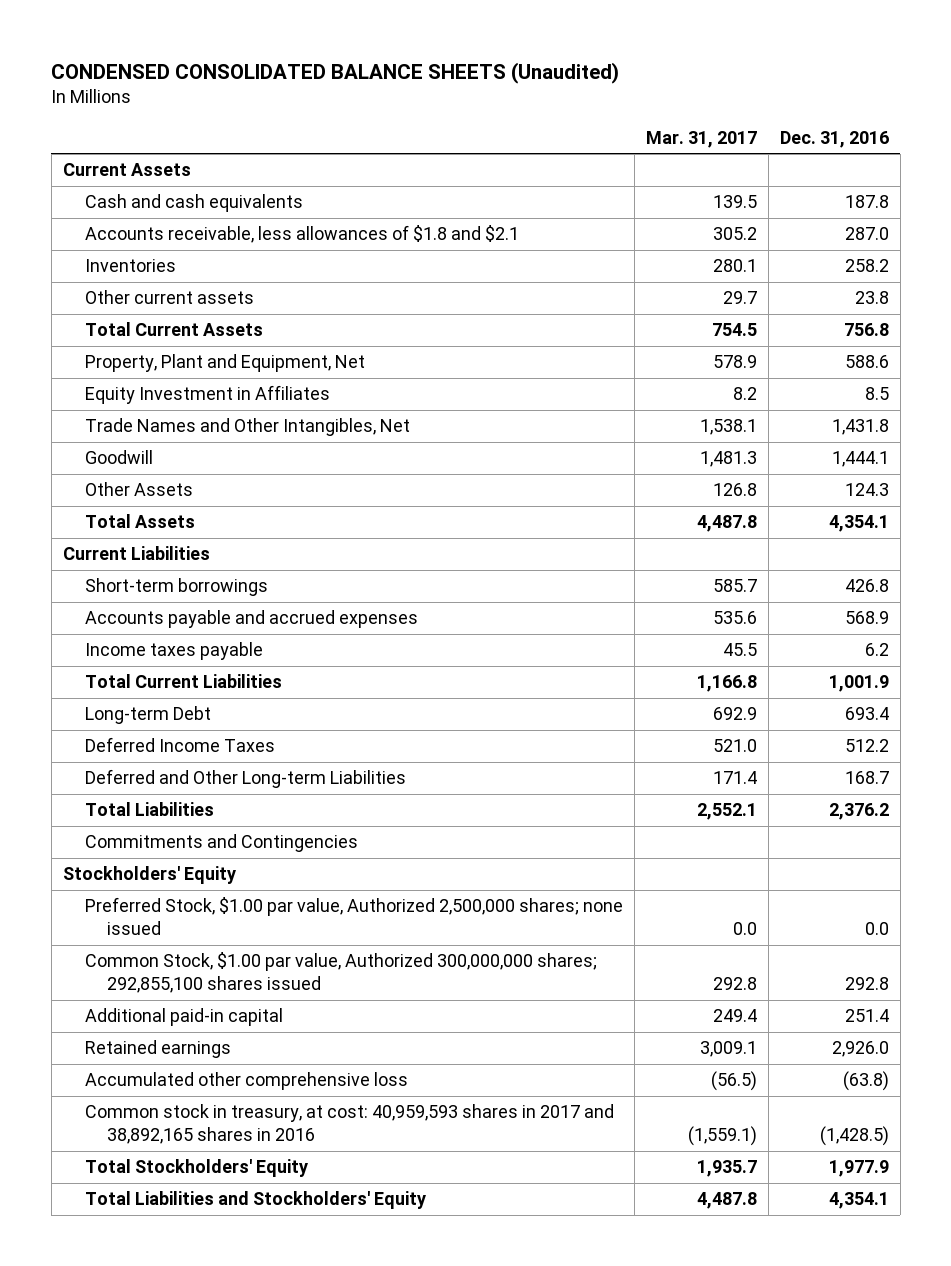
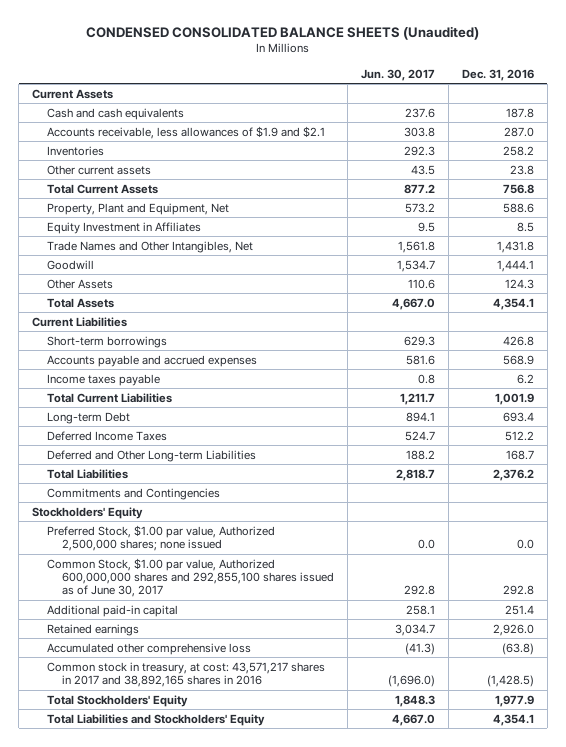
[645,130,757,148] Mar. 31, 2017 -> none
none -> [360,68,435,81] Jun. 30, 2017
[84,225,519,244] Accounts receivable, less allowances of $1.8 and $2.1 -> [46,125,325,139] Accounts receivable, less allowances of $1.9 and $2.1
[84,952,597,994] Common Stock, $1.00 par value, Authorized 300,000,000 shares; 292,855,100 shares issued -> [46,557,334,598] Common Stock, $1.00 par value, Authorized 600,000,000 shares and 292,855,100 shares issued as of June 30, 2017
[84,1104,614,1145] Common stock in treasury, at cost: 40,959,593 shares in 2017 and 38,892,165 shares in 2016 -> [46,661,325,688] Common stock in treasury, at cost: 43,571,217 shares in 2017 and 38,892,165 shares in 2016

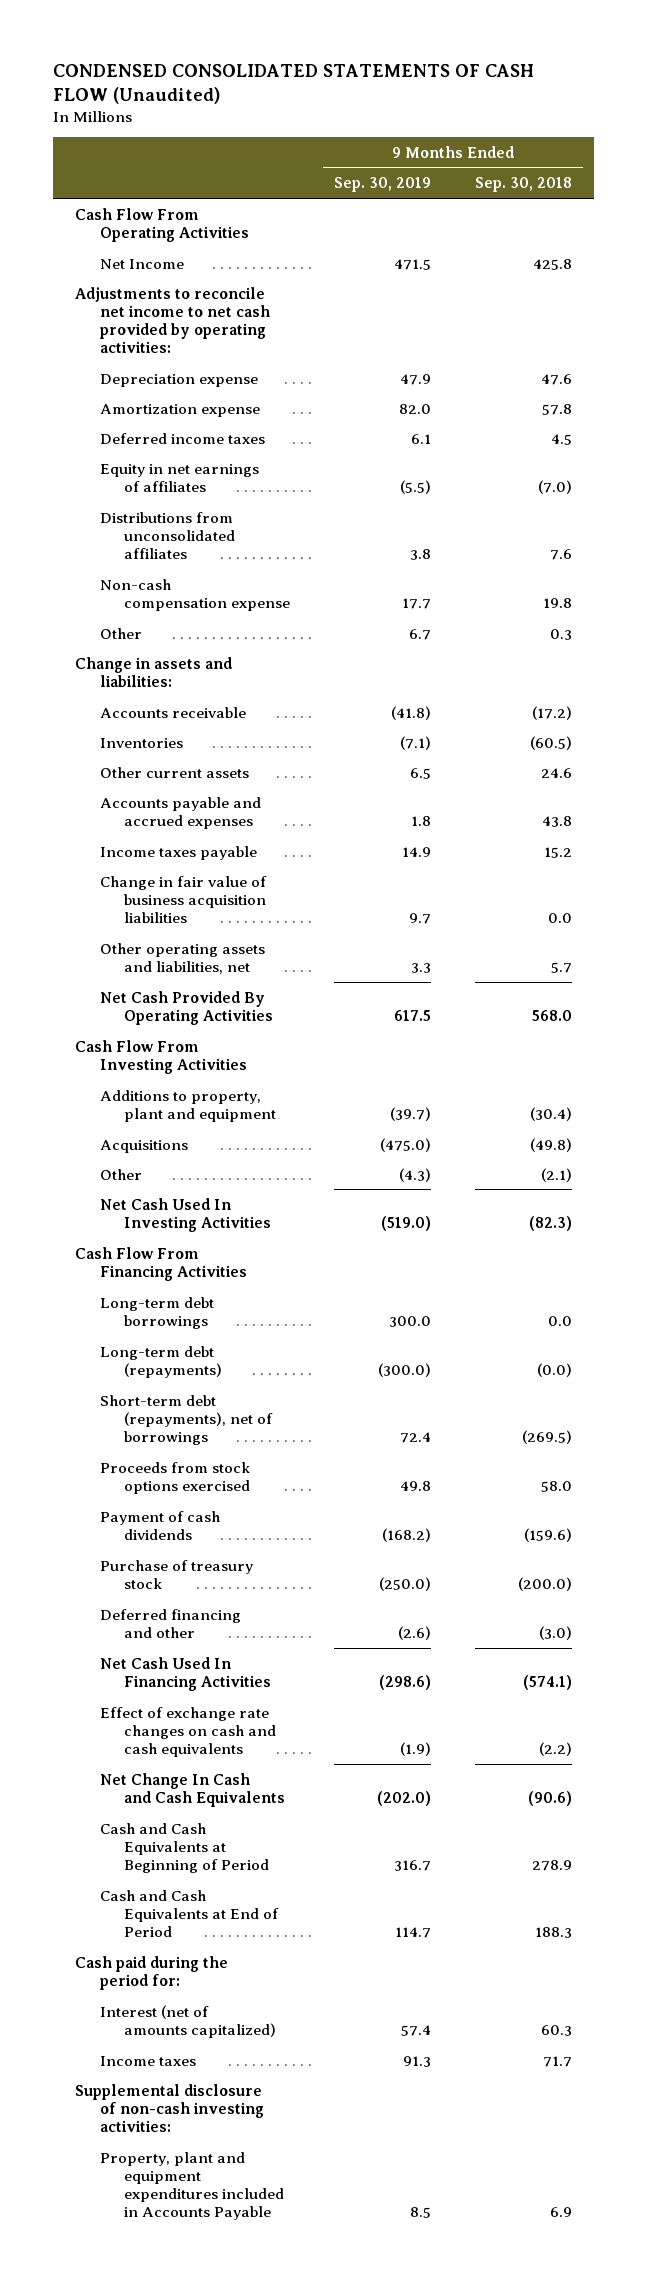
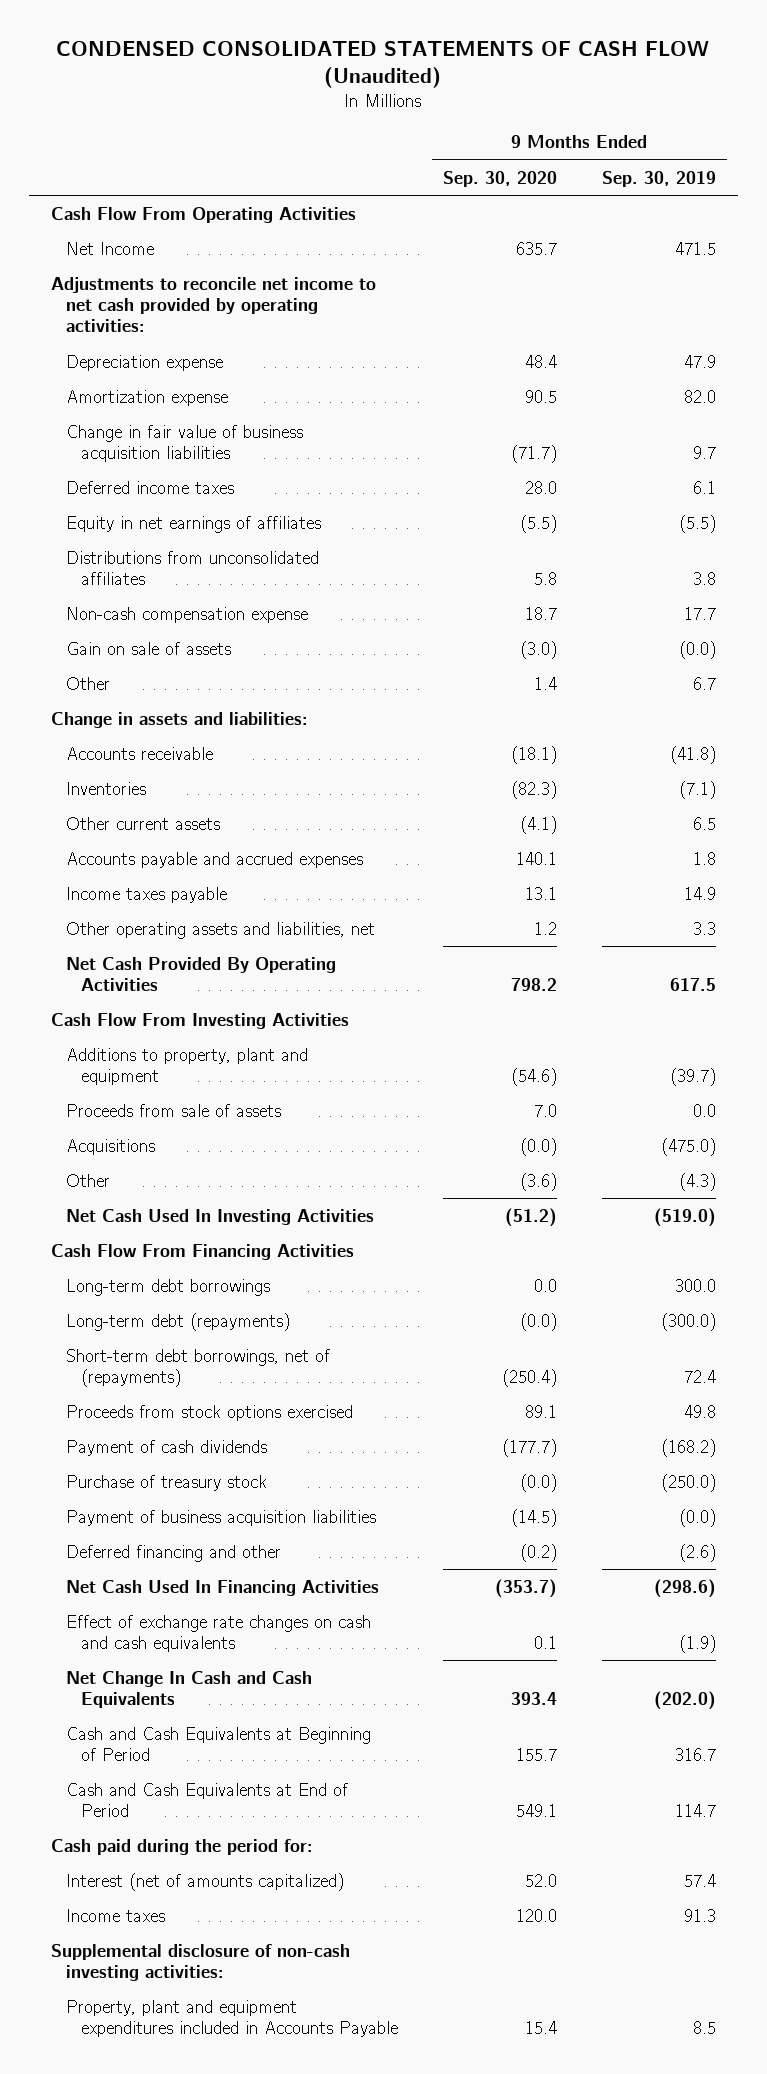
[474,177,572,193] Sep. 30, 2018 -> none
none -> [443,170,558,187] Sep. 30, 2020
[99,875,267,923] Change in fair value of business acquisition liabilities -> [66,424,304,462] Change in fair value of business acquisition liabilities
none -> [66,641,232,655] Gain on sale of assets
none -> [66,1103,282,1117] Proceeds from sale of assets
[99,1394,274,1445] Short-term debt (repayments), net of borrowings -> [66,1348,331,1387] Short-term debt borrowings, net of (repayments)
none -> [66,1509,377,1526] Payment of business acquisition liabilities

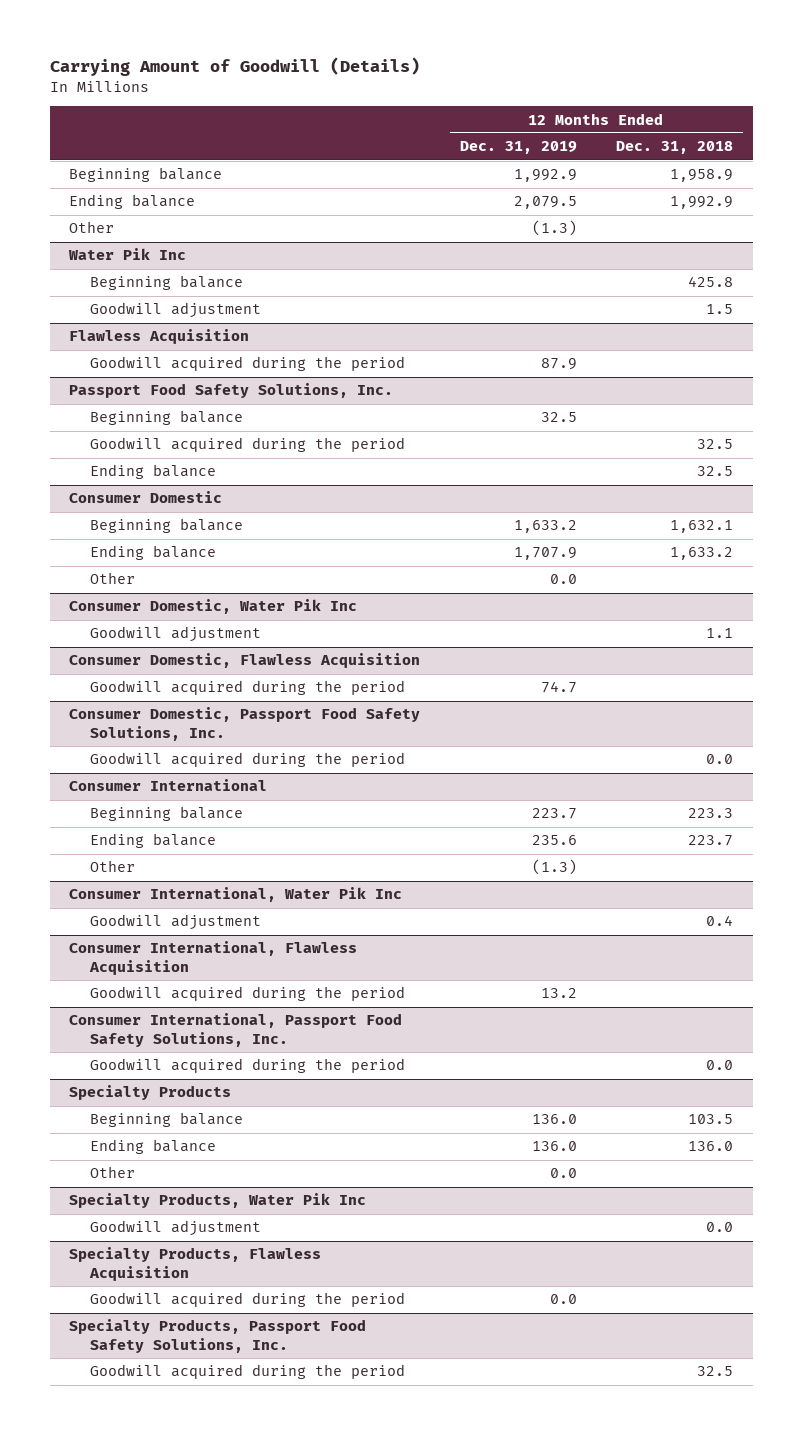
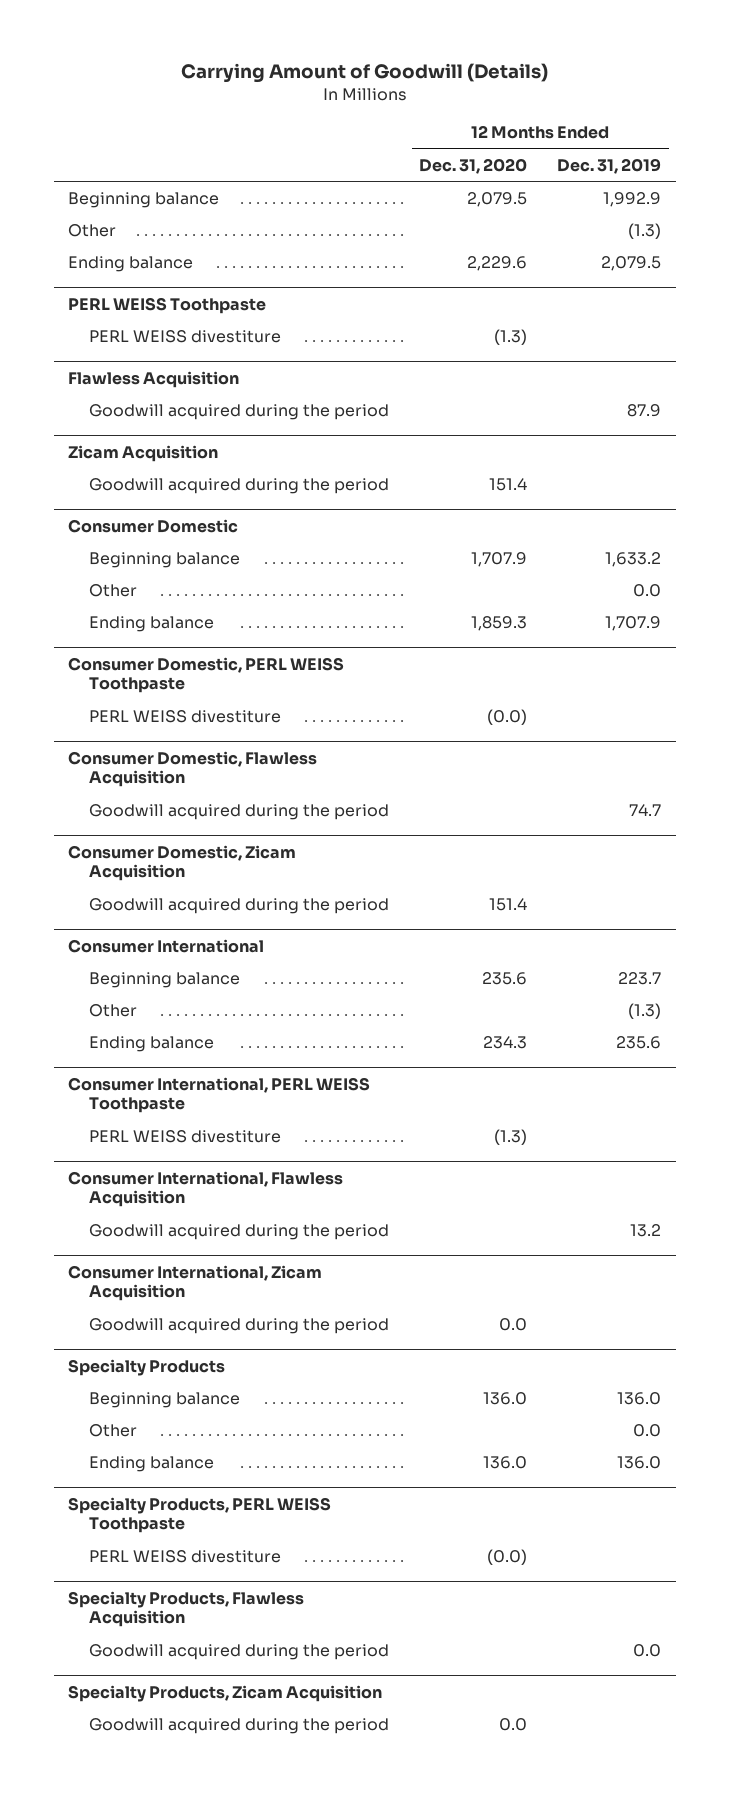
[615,141,733,155] Dec. 31, 2018 -> none
none -> [419,157,528,174] Dec. 31, 2020
[68,248,187,261] Water Pik Inc -> none
[89,275,243,291] Beginning balance -> none
[89,302,261,319] Goodwill adjustment -> none
[69,194,196,210] Ending balance -> [68,256,194,273] Ending balance
none -> [68,296,267,314] PERL WEISS Toothpaste
none -> [89,330,282,344] PERL WEISS divestiture
[69,383,394,399] Passport Food Safety Solutions, Inc. -> none
[89,410,243,426] Beginning balance -> none
none -> [68,444,219,462] Zicam Acquisition
[89,464,216,480] Ending balance -> none
[69,599,358,615] Consumer Domestic, Water Pik Inc -> none
[89,626,261,643] Goodwill adjustment -> none
[89,545,216,561] Ending balance -> [89,616,215,633] Ending balance
none -> [68,656,345,694] Consumer Domestic, PERL WEISS Toothpaste
none -> [89,710,282,724] PERL WEISS divestiture
[69,707,421,741] Consumer Domestic, Passport Food Safety Solutions, Inc. -> none
none -> [68,844,297,882] Consumer Domestic, Zicam Acquisition
[69,887,403,903] Consumer International, Water Pik Inc -> none
[89,914,261,931] Goodwill adjustment -> none
[89,833,216,849] Ending balance -> [89,1036,215,1053] Ending balance
none -> [68,1076,371,1114] Consumer International, PERL WEISS Toothpaste
none -> [89,1130,282,1144] PERL WEISS divestiture
[69,1013,403,1047] Consumer International, Passport Food Safety Solutions, Inc. -> none
none -> [68,1264,323,1302] Consumer International, Zicam Acquisition
[69,1193,367,1209] Specialty Products, Water Pik Inc -> none
[89,1220,261,1237] Goodwill adjustment -> none
[89,1139,216,1155] Ending balance -> [89,1456,215,1473] Ending balance
none -> [68,1496,332,1534] Specialty Products, PERL WEISS Toothpaste
none -> [89,1550,282,1564] PERL WEISS divestiture
[69,1319,367,1353] Specialty Products, Passport Food Safety Solutions, Inc. -> none
none -> [68,1684,383,1702] Specialty Products, Zicam Acquisition

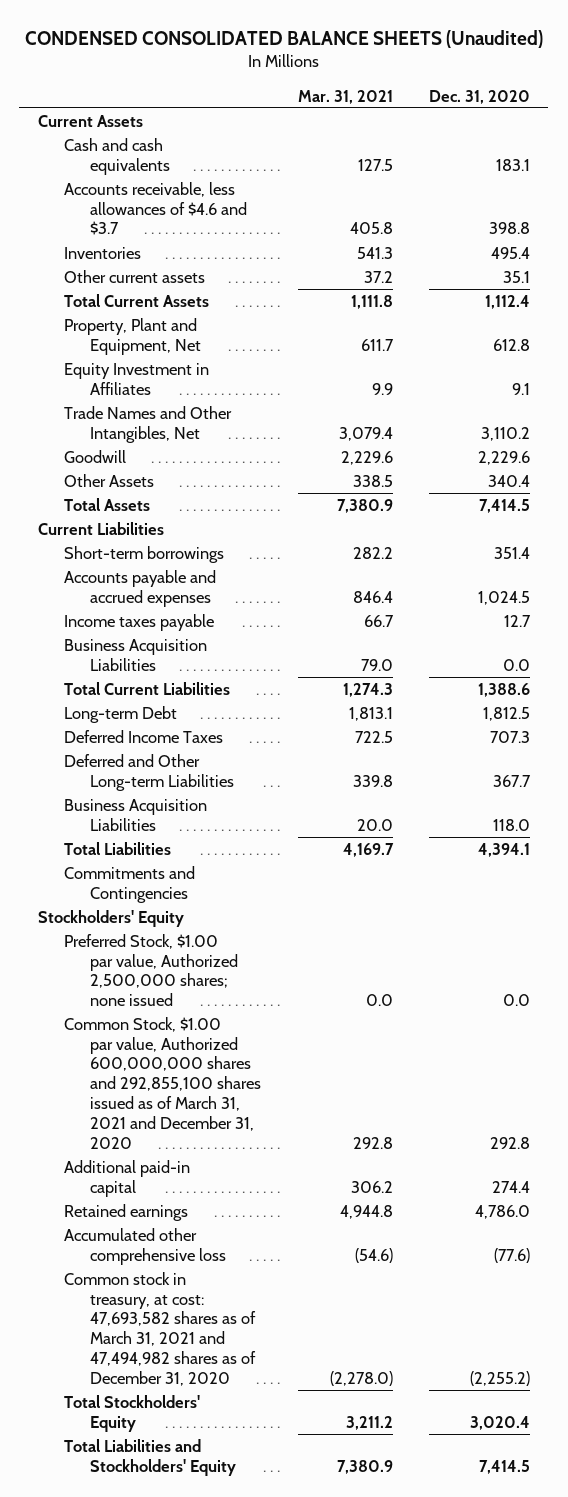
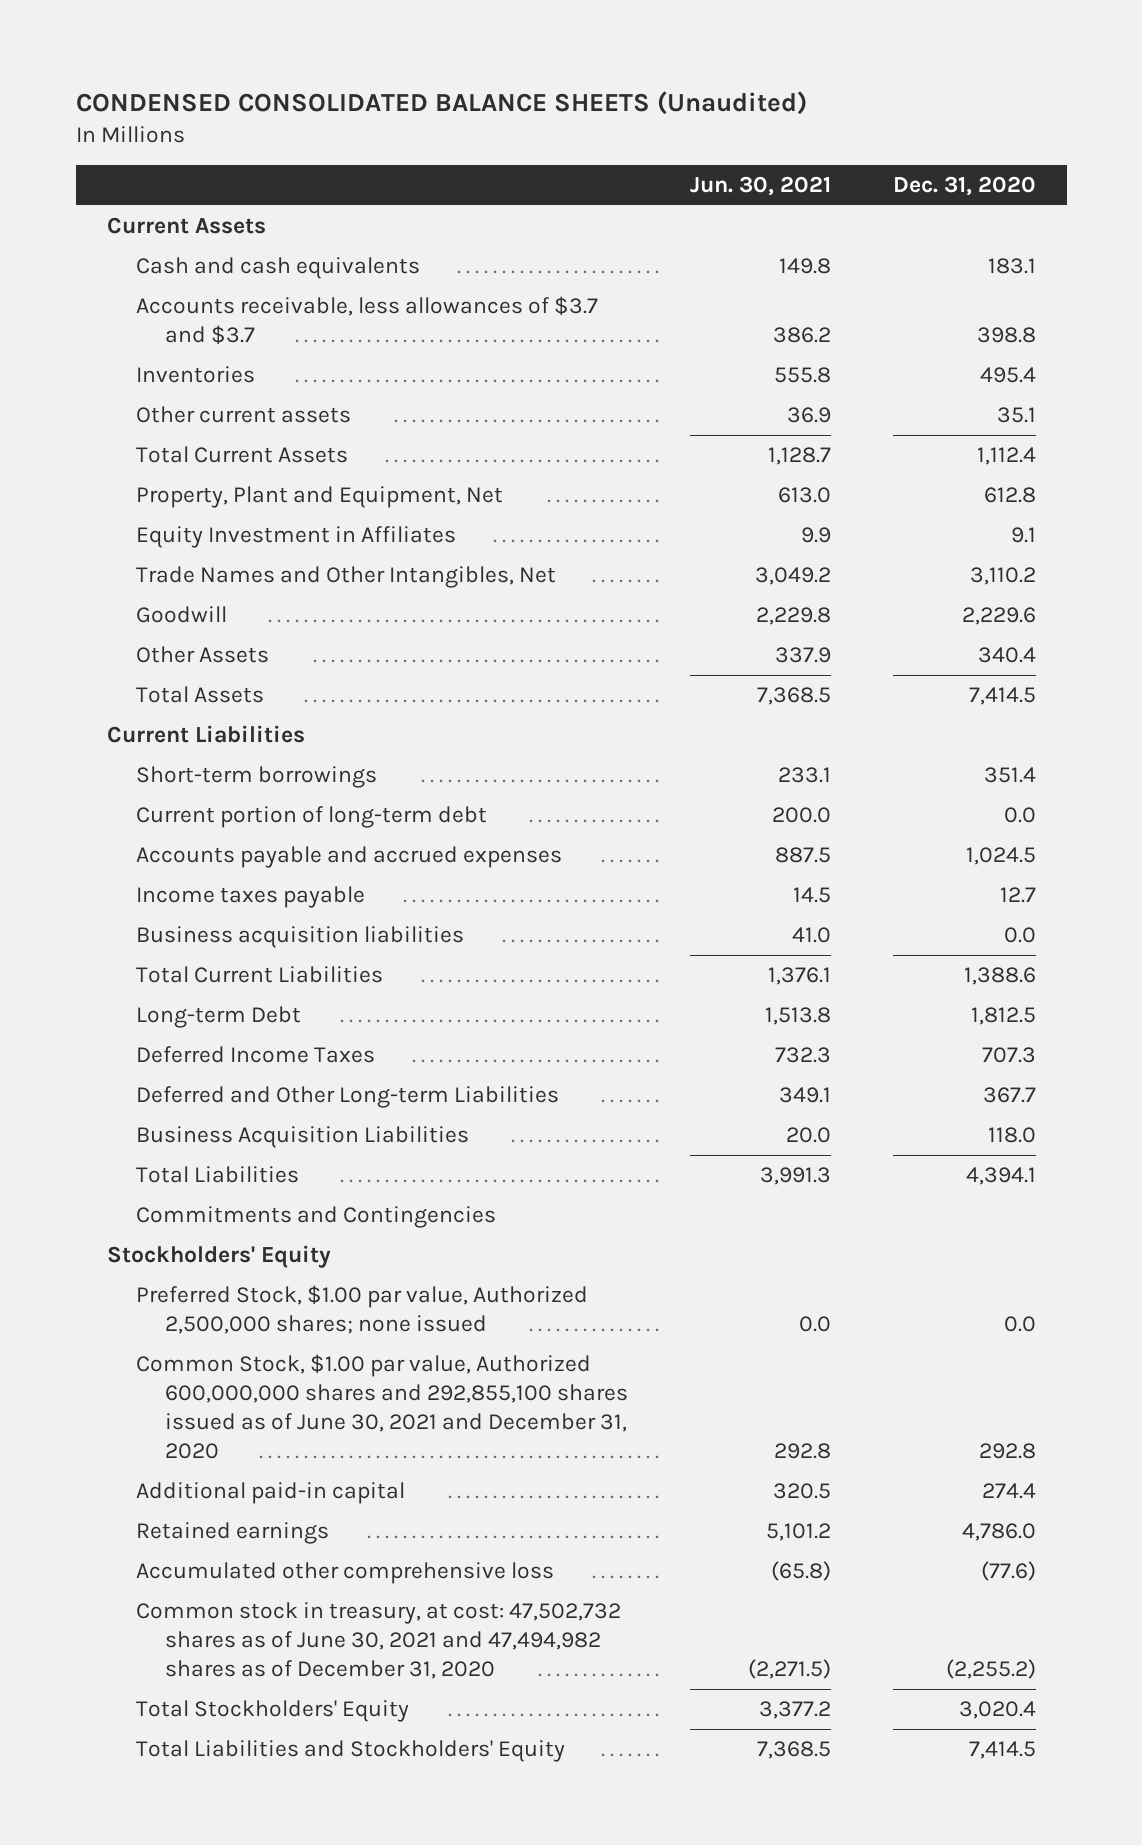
[297,89,393,104] Mar. 31, 2021 -> none
none -> [689,175,831,196] Jun. 30, 2021
[64,181,248,236] Accounts receivable, less allowances of $4.6 and $3.7 -> [135,296,598,346] Accounts receivable, less allowances of $3.7 and $3.7
none -> [135,806,487,829] Current portion of long-term debt
[64,638,208,671] Business Acquisition Liabilities -> [135,926,464,949] Business acquisition liabilities
[64,1016,262,1149] Common Stock, $1.00 par value, Authorized 600,000,000 shares and 292,855,100 shares issued as of March 31, 2021 and December 31, 2020 -> [135,1354,628,1459] Common Stock, $1.00 par value, Authorized 600,000,000 shares and 292,855,100 shares issued as of June 30, 2021 and December 31, 2020
[64,1271,257,1386] Common stock in treasury, at cost: 47,693,582 shares as of March 31, 2021 and 47,494,982 shares as of December 31, 2020 -> [135,1602,621,1680] Common stock in treasury, at cost: 47,502,732 shares as of June 30, 2021 and 47,494,982 shares as of December 31, 2020

